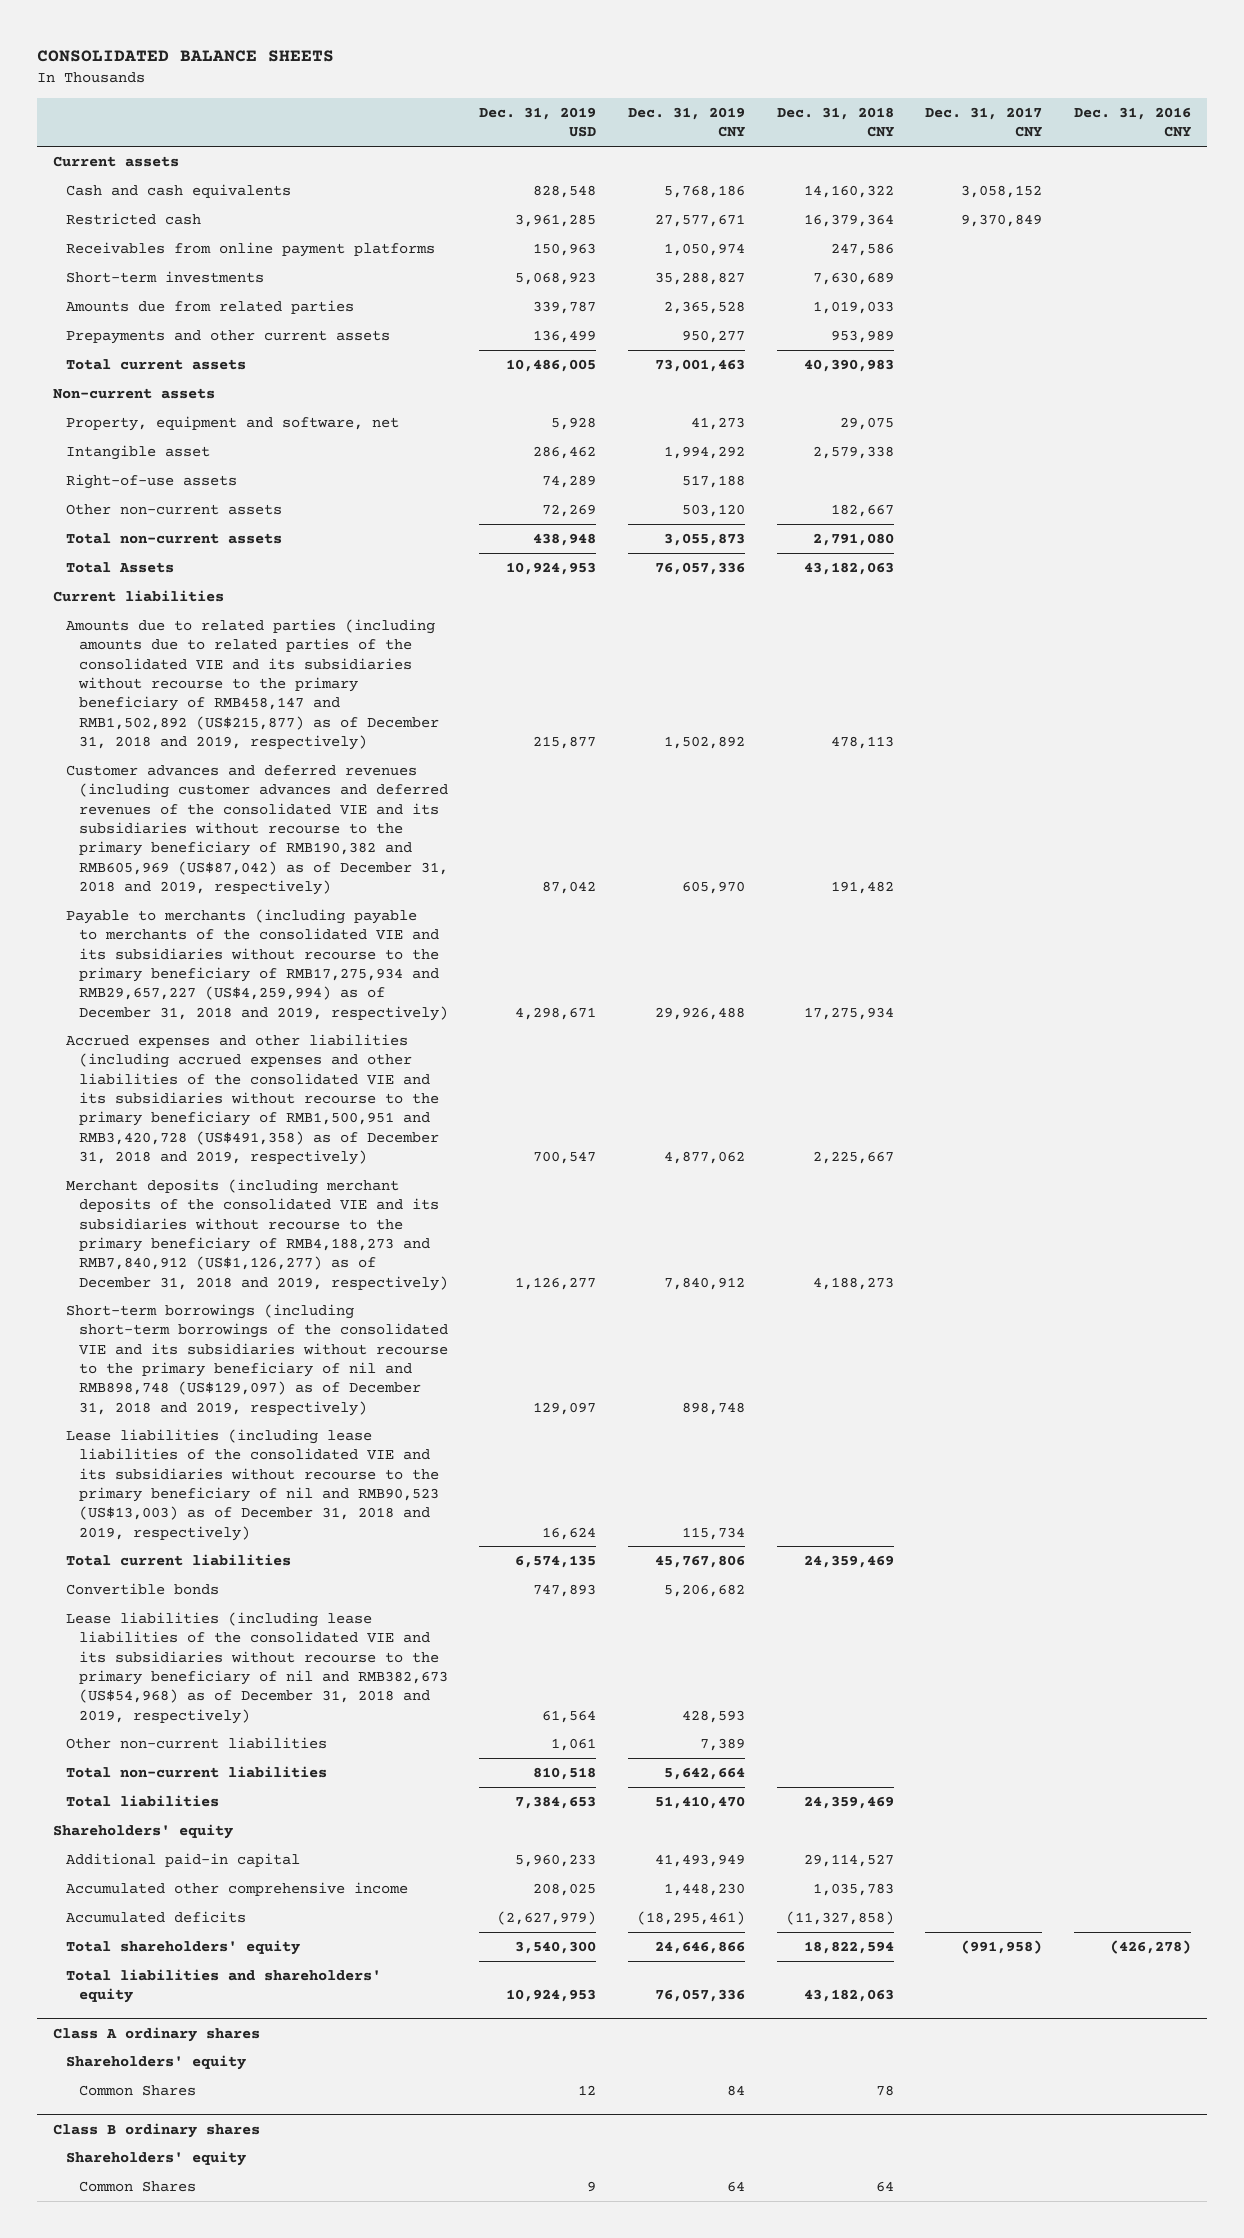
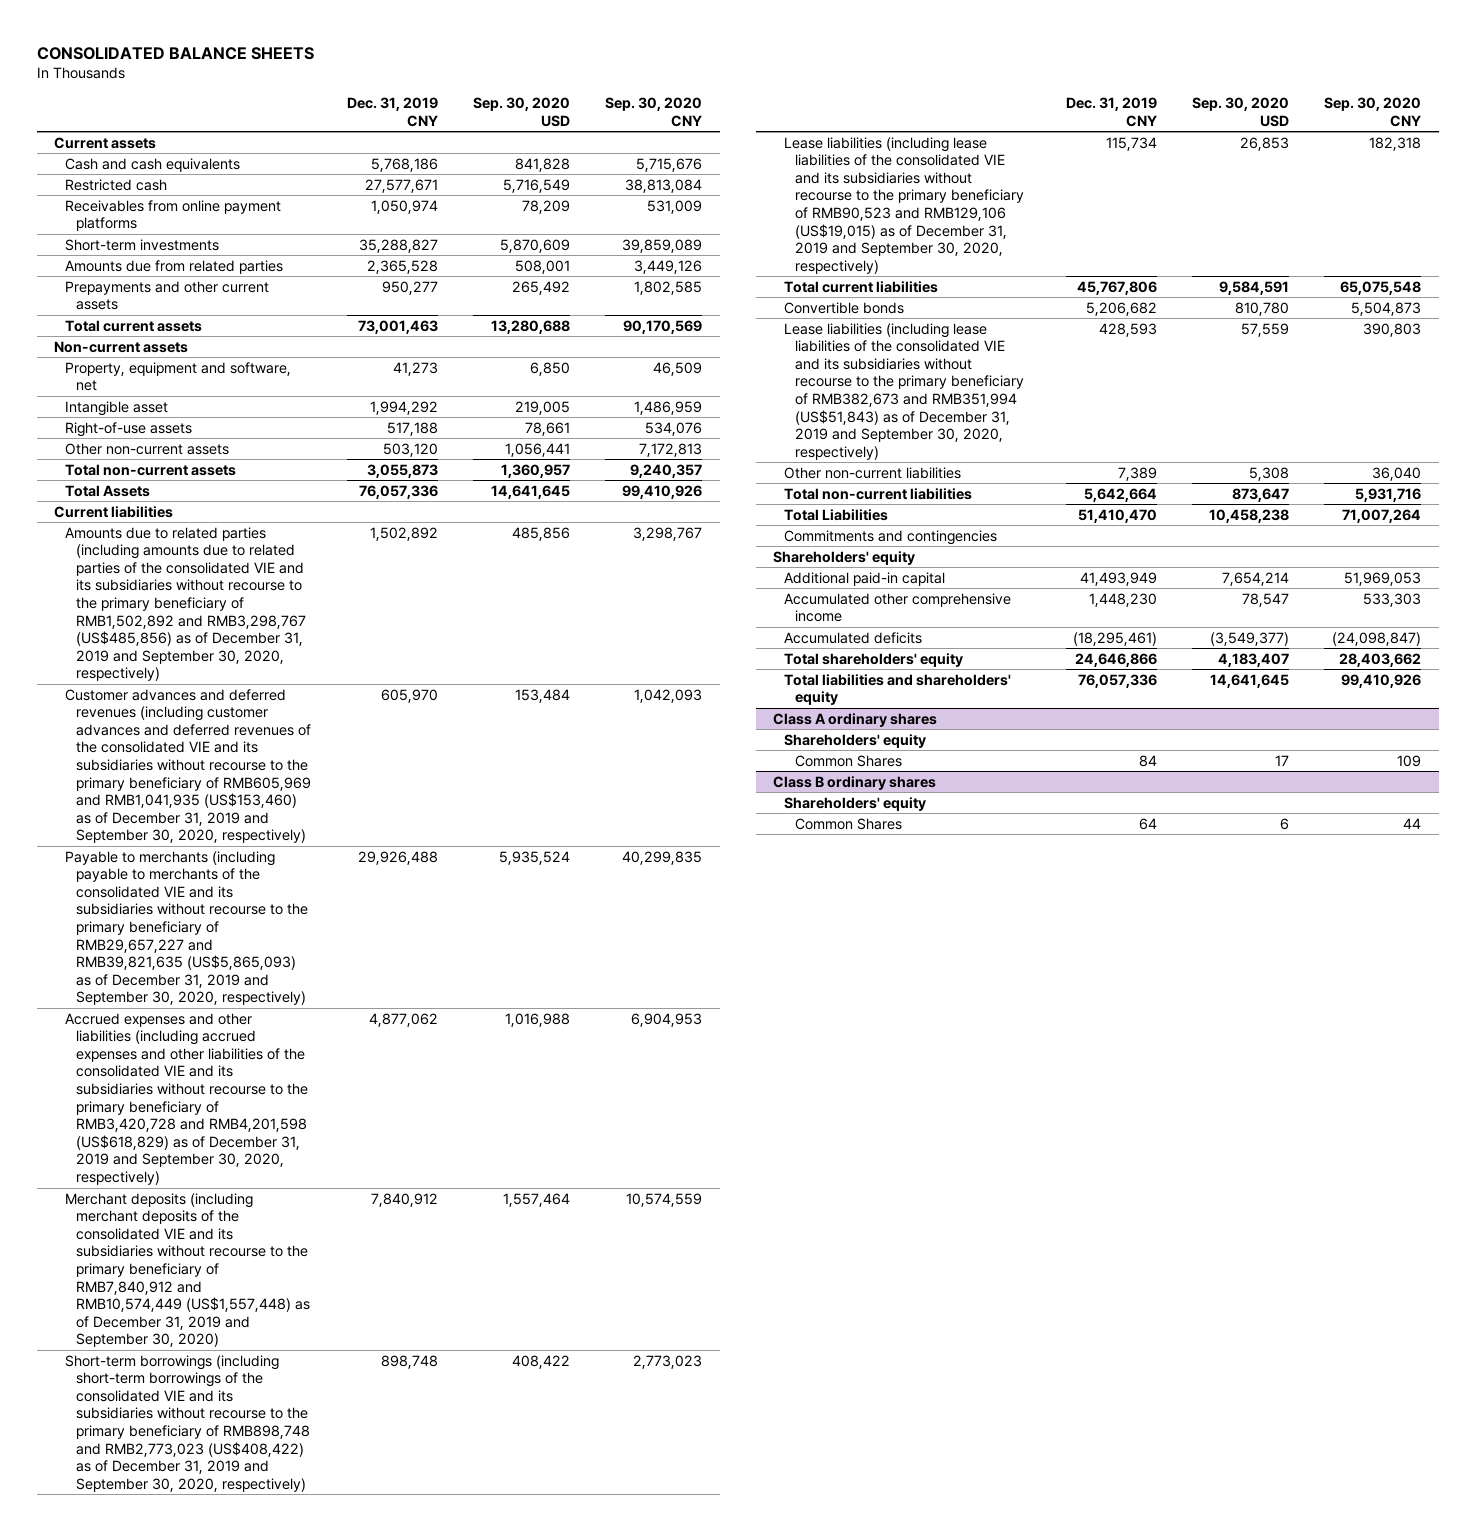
[479,106,597,138] Dec. 31, 2019 USD -> none
[776,106,894,138] Dec. 31, 2018 CNY -> none
[925,106,1043,138] Dec. 31, 2017 CNY -> none
[1074,106,1192,138] Dec. 31, 2016 CNY -> none
none -> [472,97,570,127] Sep. 30, 2020 USD
none -> [605,97,703,127] Sep. 30, 2020 CNY
[65,618,439,751] Amounts due to related parties (including amounts due to related parties of the consolidated VIE and its subsidiaries without recourse to the primary beneficiary of RMB458,147 and RMB1,502,892 (US$215,877) as of December 31, 2018 and 2019, respectively) -> [65,526,307,682] Amounts due to related parties (including amounts due to related parties of the consolidated VIE and its subsidiaries without recourse to the primary beneficiary of RMB1,502,892 and RMB3,298,767 (US$485,856) as of December 31, 2019 and September 30, 2020, respectively)
[65,764,448,896] Customer advances and deferred revenues (including customer advances and deferred revenues of the consolidated VIE and its subsidiaries without recourse to the primary beneficiary of RMB190,382 and RMB605,969 (US$87,042) as of December 31, 2018 and 2019, respectively) -> [65,688,312,844] Customer advances and deferred revenues (including customer advances and deferred revenues of the consolidated VIE and its subsidiaries without recourse to the primary beneficiary of RMB605,969 and RMB1,041,935 (US$153,460) as of December 31, 2019 and September 30, 2020, respectively)
[65,908,448,1021] Payable to merchants (including payable to merchants of the consolidated VIE and its subsidiaries without recourse to the primary beneficiary of RMB17,275,934 and RMB29,657,227 (US$4,259,994) as of December 31, 2018 and 2019, respectively) -> [65,850,309,1006] Payable to merchants (including payable to merchants of the consolidated VIE and its subsidiaries without recourse to the primary beneficiary of RMB29,657,227 and RMB39,821,635 (US$5,865,093) as of December 31, 2019 and September 30, 2020, respectively)
[65,1033,439,1166] Accrued expenses and other liabilities (including accrued expenses and other liabilities of the consolidated VIE and its subsidiaries without recourse to the primary beneficiary of RMB1,500,951 and RMB3,420,728 (US$491,358) as of December 31, 2018 and 2019, respectively) -> [65,1012,309,1186] Accrued expenses and other liabilities (including accrued expenses and other liabilities of the consolidated VIE and its subsidiaries without recourse to the primary beneficiary of RMB3,420,728 and RMB4,201,598 (US$618,829) as of December 31, 2019 and September 30, 2020, respectively)
[65,1178,448,1291] Merchant deposits (including merchant deposits of the consolidated VIE and its subsidiaries without recourse to the primary beneficiary of RMB4,188,273 and RMB7,840,912 (US$1,126,277) as of December 31, 2018 and 2019, respectively) -> [65,1192,311,1348] Merchant deposits (including merchant deposits of the consolidated VIE and its subsidiaries without recourse to the primary beneficiary of RMB7,840,912 and RMB10,574,449 (US$1,557,448) as of December 31, 2019 and September 30, 2020)
[65,1303,448,1416] Short-term borrowings (including short-term borrowings of the consolidated VIE and its subsidiaries without recourse to the primary beneficiary of nil and RMB898,748 (US$129,097) as of December 31, 2018 and 2019, respectively) -> [65,1354,311,1492] Short-term borrowings (including short-term borrowings of the consolidated VIE and its subsidiaries without recourse to the primary beneficiary of RMB898,748 and RMB2,773,023 (US$408,422) as of December 31, 2019 and September 30, 2020, respectively)
[65,1428,439,1541] Lease liabilities (including lease liabilities of the consolidated VIE and its subsidiaries without recourse to the primary beneficiary of nil and RMB90,523 (US$13,003) as of December 31, 2018 and 2019, respectively) -> [784,136,1025,274] Lease liabilities (including lease liabilities of the consolidated VIE and its subsidiaries without recourse to the primary beneficiary of RMB90,523 and RMB129,106 (US$19,015) as of December 31, 2019 and September 30, 2020, respectively)
[65,1611,448,1724] Lease liabilities (including lease liabilities of the consolidated VIE and its subsidiaries without recourse to the primary beneficiary of nil and RMB382,673 (US$54,968) as of December 31, 2018 and 2019, respectively) -> [784,322,1025,460] Lease liabilities (including lease liabilities of the consolidated VIE and its subsidiaries without recourse to the primary beneficiary of RMB382,673 and RMB351,994 (US$51,843) as of December 31, 2019 and September 30, 2020, respectively)
[65,1794,219,1807] Total liabilities -> [784,508,889,521] Total Liabilities
none -> [784,529,998,545] Commitments and contingencies

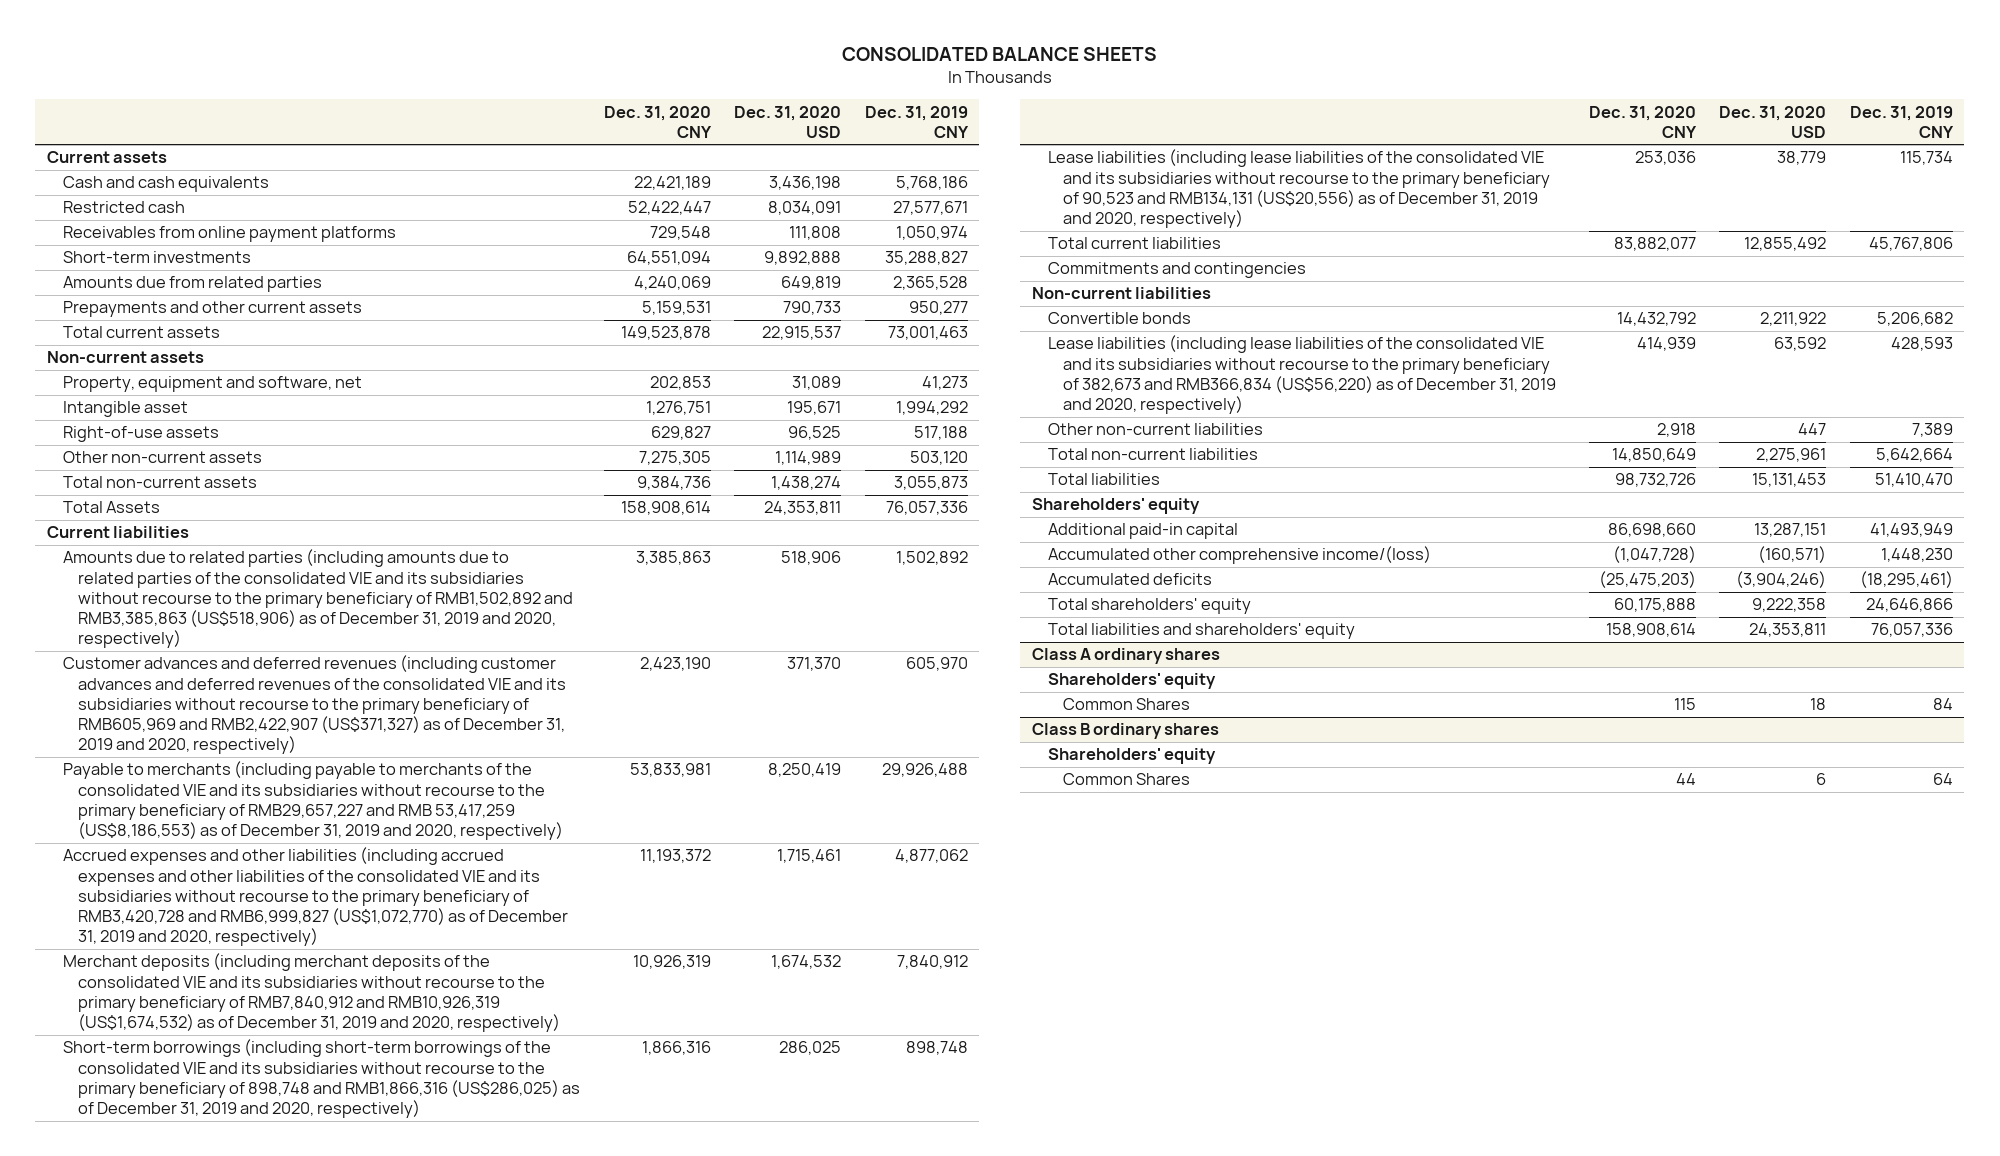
[472,97,570,127] Sep. 30, 2020 USD -> none
[605,97,703,127] Sep. 30, 2020 CNY -> none
none -> [603,105,712,138] Dec. 31, 2020 CNY
none -> [734,105,842,138] Dec. 31, 2020 USD
[65,526,307,682] Amounts due to related parties (including amounts due to related parties of the consolidated VIE and its subsidiaries without recourse to the primary beneficiary of RMB1,502,892 and RMB3,298,767 (US$485,856) as of December 31, 2019 and September 30, 2020, respectively) -> [62,549,574,649] Amounts due to related parties (including amounts due to related parties of the consolidated VIE and its subsidiaries without recourse to the primary beneficiary of RMB1,502,892 and RMB3,385,863 (US$518,906) as of December 31, 2019 and 2020, respectively)
[65,688,312,844] Customer advances and deferred revenues (including customer advances and deferred revenues of the consolidated VIE and its subsidiaries without recourse to the primary beneficiary of RMB605,969 and RMB1,041,935 (US$153,460) as of December 31, 2019 and September 30, 2020, respectively) -> [62,655,567,755] Customer advances and deferred revenues (including customer advances and deferred revenues of the consolidated VIE and its subsidiaries without recourse to the primary beneficiary of RMB605,969 and RMB2,422,907 (US$371,327) as of December 31, 2019 and 2020, respectively)
[65,850,309,1006] Payable to merchants (including payable to merchants of the consolidated VIE and its subsidiaries without recourse to the primary beneficiary of RMB29,657,227 and RMB39,821,635 (US$5,865,093) as of December 31, 2019 and September 30, 2020, respectively) -> [62,761,564,841] Payable to merchants (including payable to merchants of the consolidated VIE and its subsidiaries without recourse to the primary beneficiary of RMB29,657,227 and RMB 53,417,259 (US$8,186,553) as of December 31, 2019 and 2020, respectively)
[65,1012,309,1186] Accrued expenses and other liabilities (including accrued expenses and other liabilities of the consolidated VIE and its subsidiaries without recourse to the primary beneficiary of RMB3,420,728 and RMB4,201,598 (US$618,829) as of December 31, 2019 and September 30, 2020, respectively) -> [62,847,569,947] Accrued expenses and other liabilities (including accrued expenses and other liabilities of the consolidated VIE and its subsidiaries without recourse to the primary beneficiary of RMB3,420,728 and RMB6,999,827 (US$1,072,770) as of December 31, 2019 and 2020, respectively)
[65,1192,311,1348] Merchant deposits (including merchant deposits of the consolidated VIE and its subsidiaries without recourse to the primary beneficiary of RMB7,840,912 and RMB10,574,449 (US$1,557,448) as of December 31, 2019 and September 30, 2020) -> [62,953,561,1033] Merchant deposits (including merchant deposits of the consolidated VIE and its subsidiaries without recourse to the primary beneficiary of RMB7,840,912 and RMB10,926,319 (US$1,674,532) as of December 31, 2019 and 2020, respectively)
[65,1354,311,1492] Short-term borrowings (including short-term borrowings of the consolidated VIE and its subsidiaries without recourse to the primary beneficiary of RMB898,748 and RMB2,773,023 (US$408,422) as of December 31, 2019 and September 30, 2020, respectively) -> [62,1039,581,1119] Short-term borrowings (including short-term borrowings of the consolidated VIE and its subsidiaries without recourse to the primary beneficiary of 898,748 and RMB1,866,316 (US$286,025) as of December 31, 2019 and 2020, respectively)
[784,136,1025,274] Lease liabilities (including lease liabilities of the consolidated VIE and its subsidiaries without recourse to the primary beneficiary of RMB90,523 and RMB129,106 (US$19,015) as of December 31, 2019 and September 30, 2020, respectively) -> [1047,149,1551,229] Lease liabilities (including lease liabilities of the consolidated VIE and its subsidiaries without recourse to the primary beneficiary of 90,523 and RMB134,131 (US$20,556) as of December 31, 2019 and 2020, respectively)
[784,529,998,545] Commitments and contingencies -> [1047,262,1306,279] Commitments and contingencies
none -> [1032,287,1212,300] Non-current liabilities
[784,322,1025,460] Lease liabilities (including lease liabilities of the consolidated VIE and its subsidiaries without recourse to the primary beneficiary of RMB382,673 and RMB351,994 (US$51,843) as of December 31, 2019 and September 30, 2020, respectively) -> [1047,335,1557,415] Lease liabilities (including lease liabilities of the consolidated VIE and its subsidiaries without recourse to the primary beneficiary of 382,673 and RMB366,834 (US$56,220) as of December 31, 2019 and 2020, respectively)
[784,508,889,521] Total Liabilities -> [1047,473,1160,486] Total liabilities
[784,592,1012,623] Accumulated other comprehensive income -> [1047,546,1431,565] Accumulated other comprehensive income/(loss)

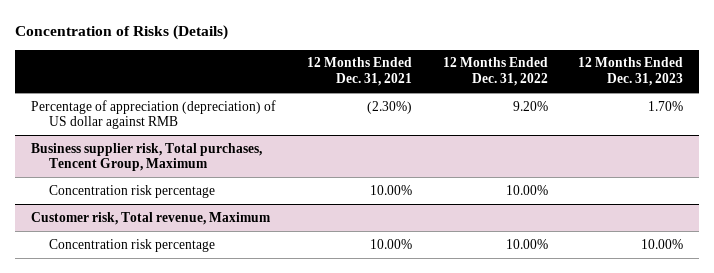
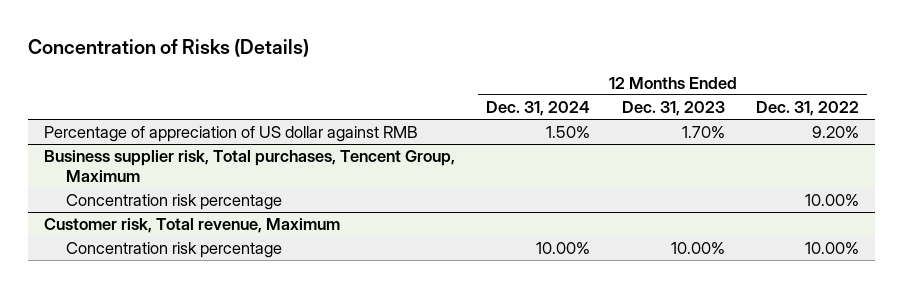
[306,57,412,87] 12 Months Ended Dec. 31, 2021 -> none
none -> [486,101,591,117] Dec. 31, 2024
[30,99,276,130] Percentage of appreciation (depreciation) of US dollar against RMB -> [43,126,418,143] Percentage of appreciation of US dollar against RMB

